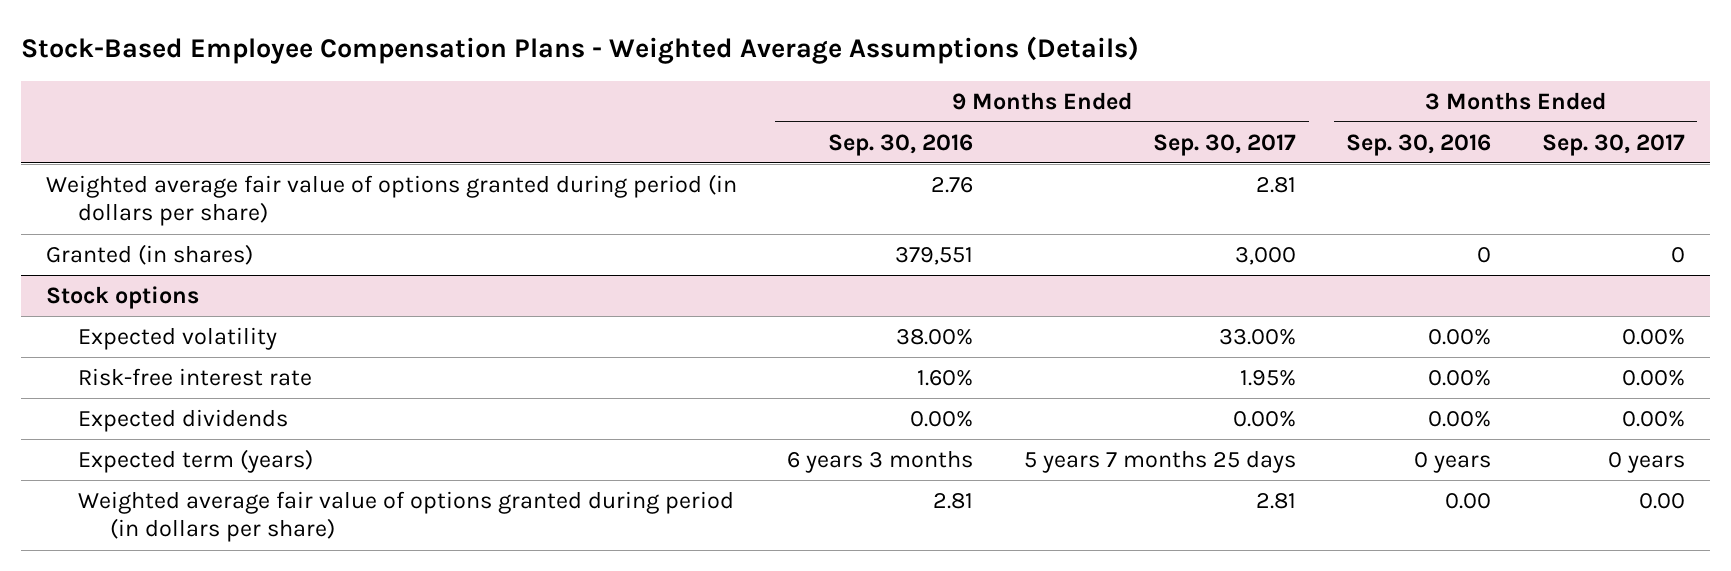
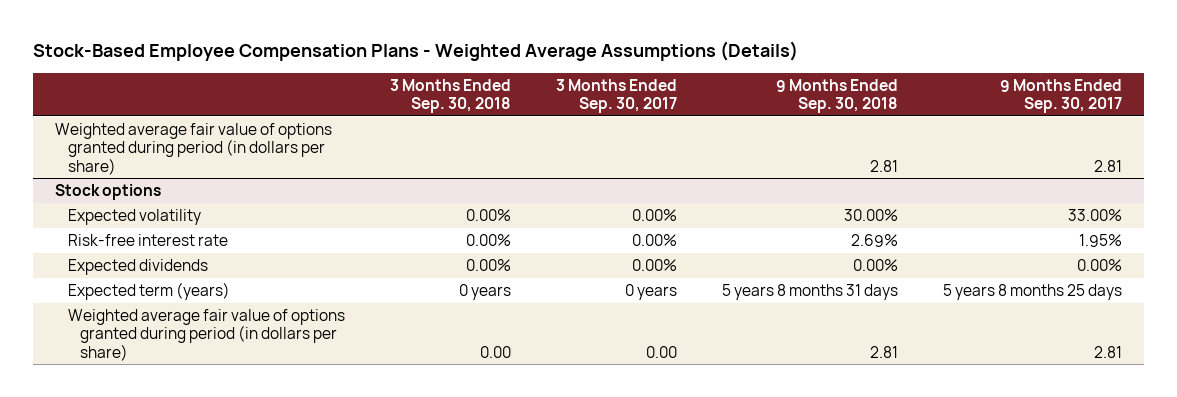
[828,133,974,156] Sep. 30, 2016 -> none
[1346,133,1492,156] Sep. 30, 2016 -> none
none -> [389,78,511,114] 3 Months Ended Sep. 30, 2018
none -> [775,78,898,114] 9 Months Ended Sep. 30, 2018
[45,243,253,265] Granted (in shares) -> none
[1023,449,1296,473] 5 years 7 months 25 days -> [942,284,1122,301] 5 years 8 months 25 days

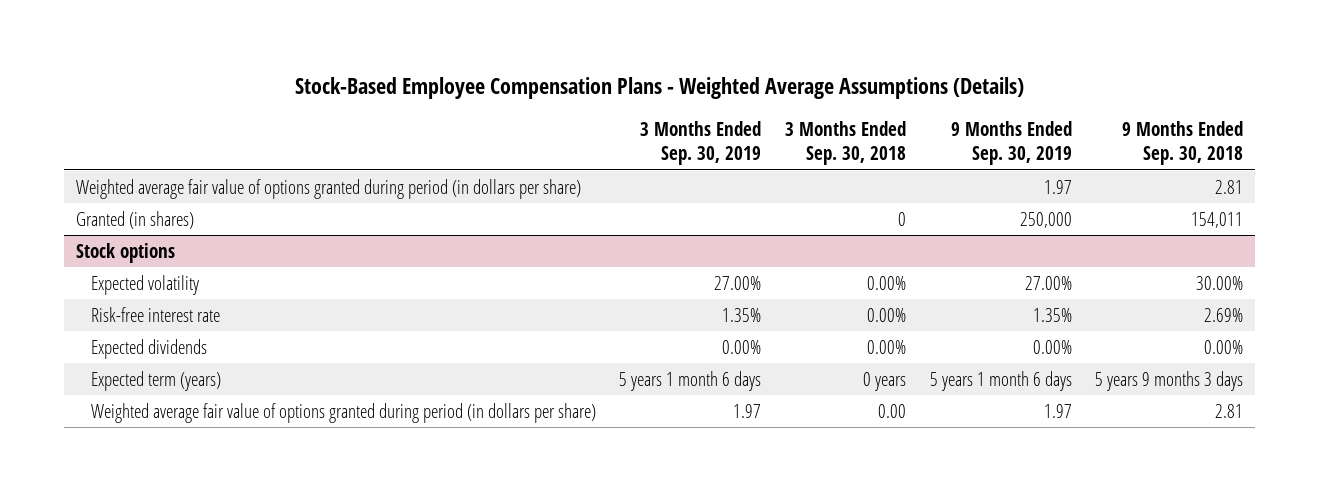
[555,78,677,114] 3 Months Ended Sep. 30, 2017 -> none
[999,78,1122,114] 9 Months Ended Sep. 30, 2017 -> none
none -> [640,120,762,166] 3 Months Ended Sep. 30, 2019
none -> [950,120,1072,166] 9 Months Ended Sep. 30, 2019
none -> [76,210,195,229] Granted (in shares)
[721,284,898,301] 5 years 8 months 31 days -> [1095,370,1244,391] 5 years 9 months 3 days

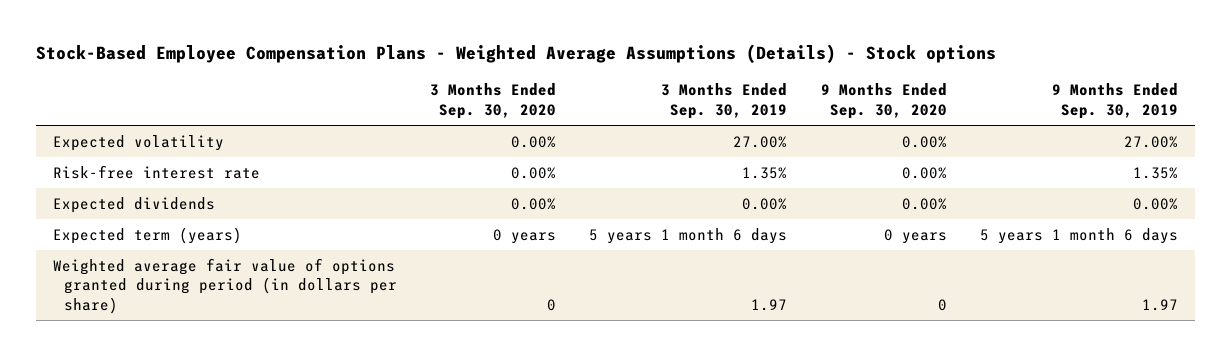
[294,76,1024,99] Stock-Based Employee Compensation Plans - Weighted Average Assumptions (Details) -> [35,44,996,64] Stock-Based Employee Compensation Plans - Weighted Average Assumptions (Details) - Stock options
[785,120,907,166] 3 Months Ended Sep. 30, 2018 -> none
[1122,120,1244,166] 9 Months Ended Sep. 30, 2018 -> none
none -> [430,83,557,119] 3 Months Ended Sep. 30, 2020
none -> [820,83,947,119] 9 Months Ended Sep. 30, 2020
[76,178,582,199] Weighted average fair value of options granted during period (in dollars per share) -> none
[76,210,195,229] Granted (in shares) -> none
[76,242,176,263] Stock options -> none

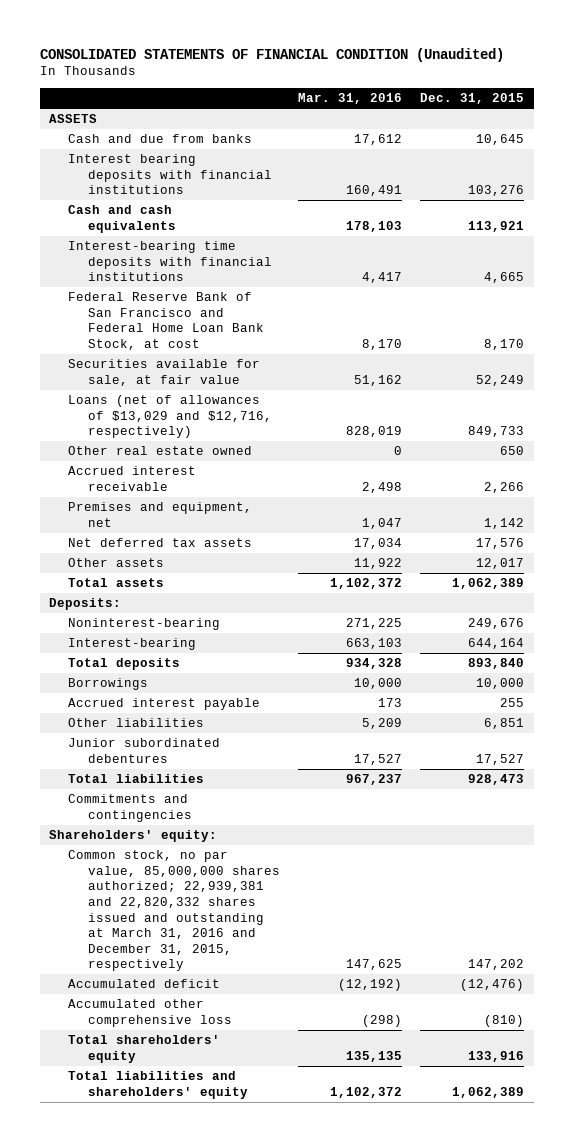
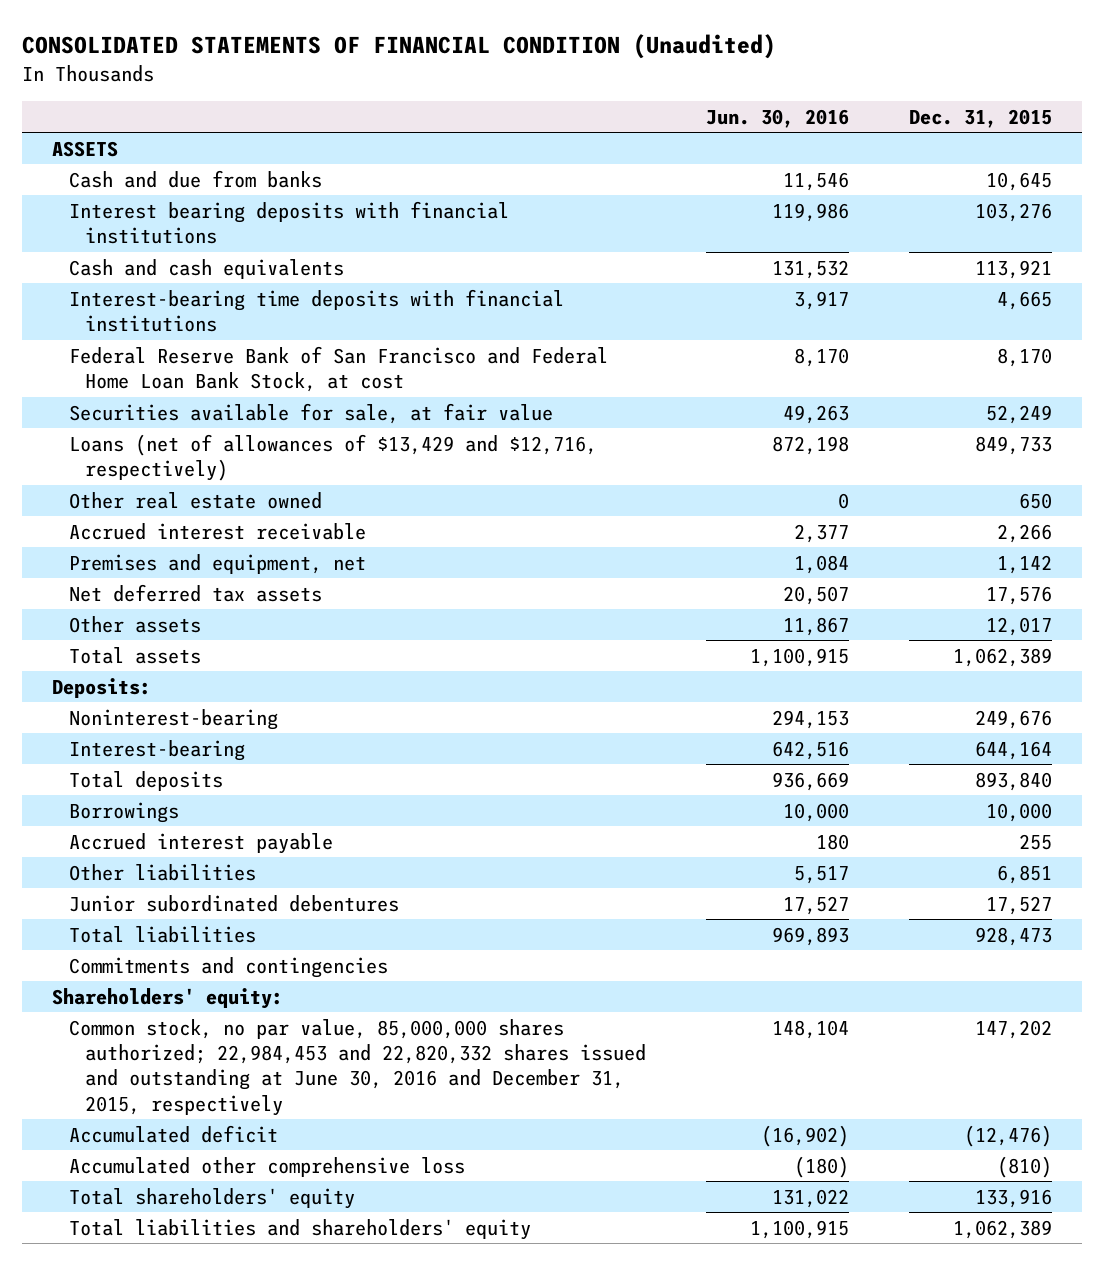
[298,93,403,105] Mar. 31, 2016 -> none
none -> [705,108,849,128] Jun. 30, 2016
[68,395,272,439] Loans (net of allowances of $13,029 and $12,716, respectively) -> [68,433,597,482] Loans (net of allowances of $13,429 and $12,716, respectively)
[68,850,280,972] Common stock, no par value, 85,000,000 shares authorized; 22,939,381 and 22,820,332 shares issued and outstanding at March 31, 2016 and December 31, 2015, respectively -> [68,1018,647,1116] Common stock, no par value, 85,000,000 shares authorized; 22,984,453 and 22,820,332 shares issued and outstanding at June 30, 2016 and December 31, 2015, respectively

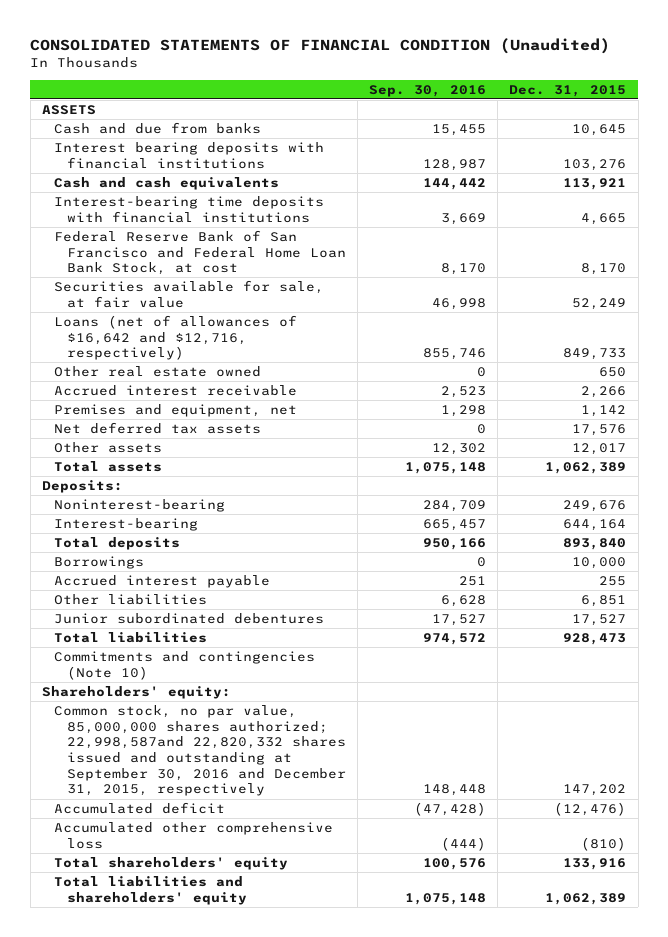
[705,108,849,128] Jun. 30, 2016 -> none
none -> [369,84,487,97] Sep. 30, 2016
[68,433,597,482] Loans (net of allowances of $13,429 and $12,716, respectively) -> [54,314,298,361] Loans (net of allowances of $16,642 and $12,716, respectively)
[68,956,388,978] Commitments and contingencies -> [54,650,316,680] Commitments and contingencies (Note 10)
[68,1018,647,1116] Common stock, no par value, 85,000,000 shares authorized; 22,984,453 and 22,820,332 shares issued and outstanding at June 30, 2016 and December 31, 2015, respectively -> [54,704,346,797] Common stock, no par value, 85,000,000 shares authorized; 22,998,587and 22,820,332 shares issued and outstanding at September 30, 2016 and December 31, 2015, respectively

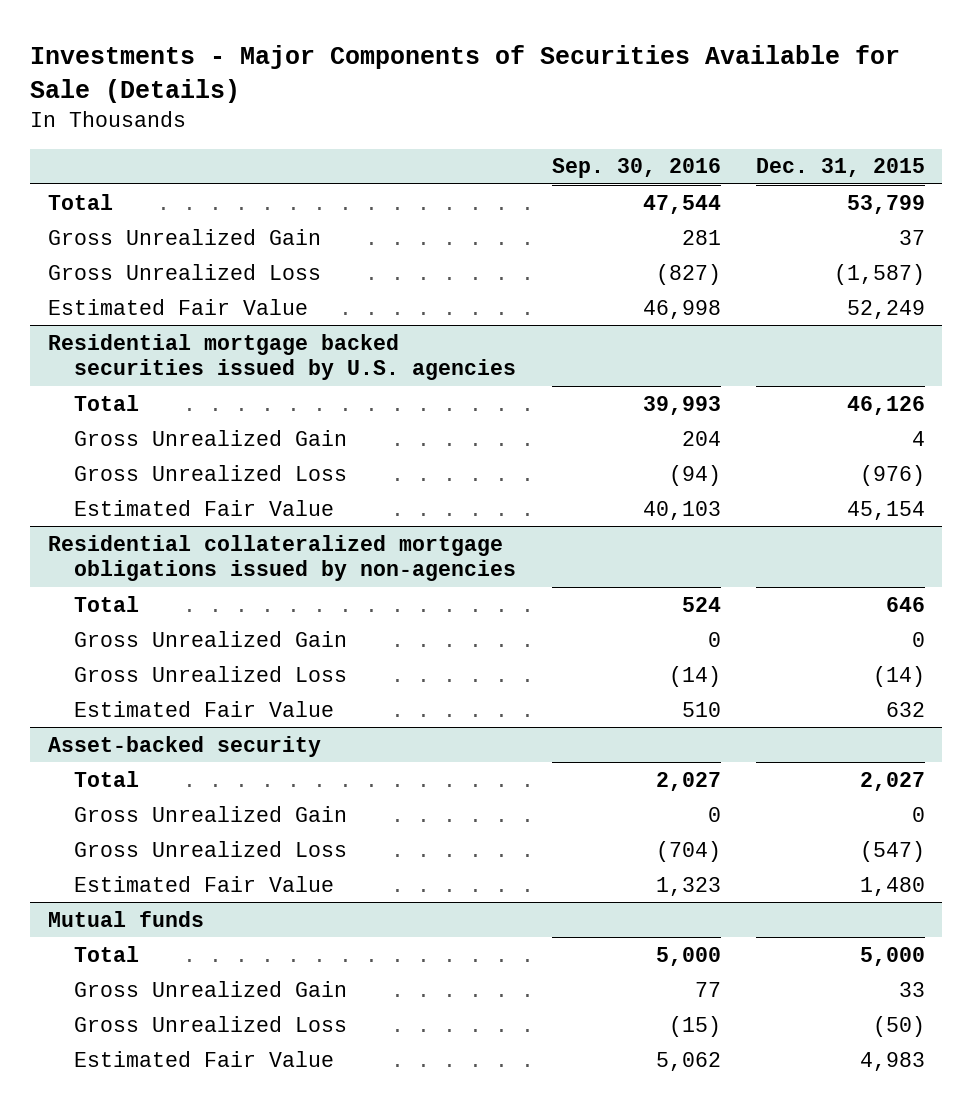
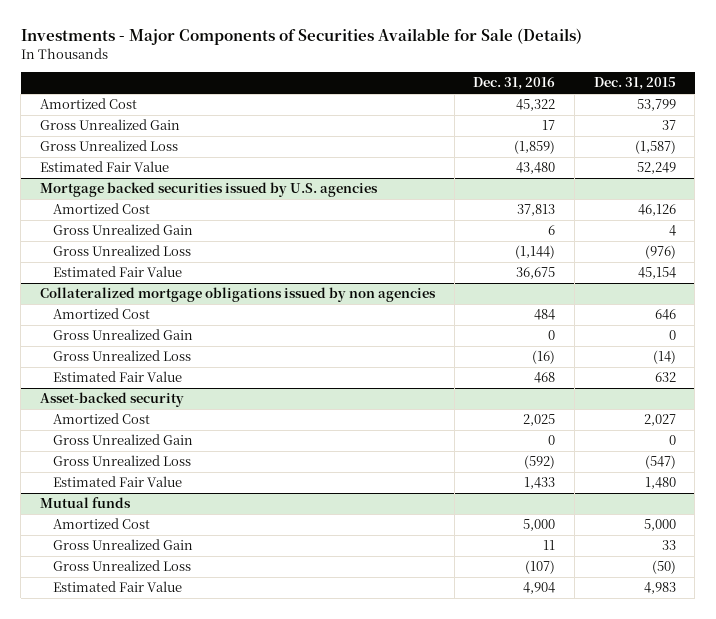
[551,158,721,179] Sep. 30, 2016 -> none
none -> [473,77,556,91] Dec. 31, 2016
[47,193,113,210] Total -> [40,98,138,110] Amortized Cost
[47,333,517,381] Residential mortgage backed securities issued by U.S. agencies -> [40,182,379,198] Mortgage backed securities issued by U.S. agencies
[74,394,140,411] Total -> [52,203,150,215] Amortized Cost
[47,534,517,582] Residential collateralized mortgage obligations issued by non-agencies -> [40,287,437,303] Collateralized mortgage obligations issued by non agencies
[74,595,140,612] Total -> [52,308,150,320] Amortized Cost
[74,770,140,787] Total -> [52,413,150,425] Amortized Cost
[74,945,140,962] Total -> [52,518,150,530] Amortized Cost

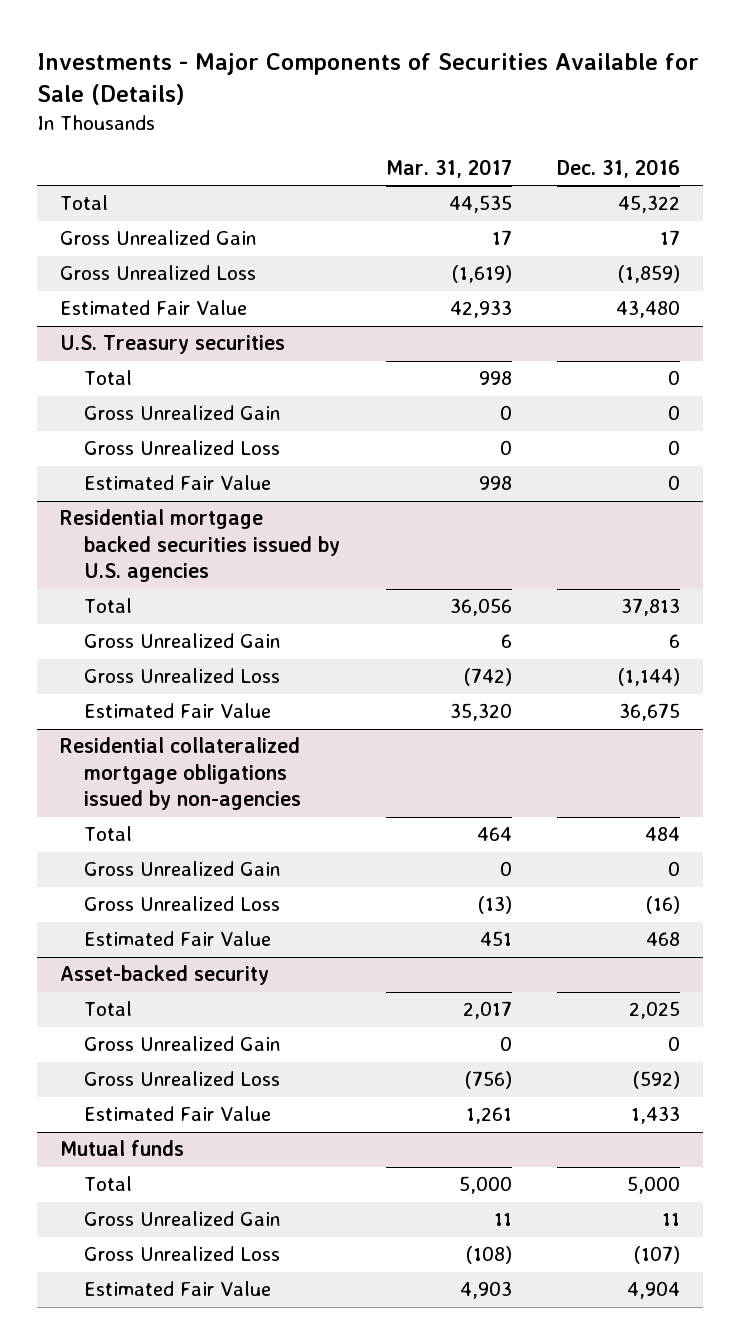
[593,77,676,91] Dec. 31, 2015 -> none
none -> [385,159,512,179] Mar. 31, 2017
[40,98,138,110] Amortized Cost -> [60,195,109,211] Total
none -> [60,335,286,355] U.S. Treasury securities
none -> [84,370,133,386] Total
none -> [84,405,281,421] Gross Unrealized Gain
none -> [84,440,281,456] Gross Unrealized Loss
none -> [84,475,272,491] Estimated Fair Value
[40,182,379,198] Mortgage backed securities issued by U.S. agencies -> [60,509,341,583] Residential mortgage backed securities issued by U.S. agencies
[52,203,150,215] Amortized Cost -> [84,598,133,614] Total
[40,287,437,303] Collateralized mortgage obligations issued by non agencies -> [60,737,302,811] Residential collateralized mortgage obligations issued by non-agencies
[52,308,150,320] Amortized Cost -> [84,826,133,842] Total
[52,413,150,425] Amortized Cost -> [84,1001,133,1017] Total
[52,518,150,530] Amortized Cost -> [84,1176,133,1192] Total

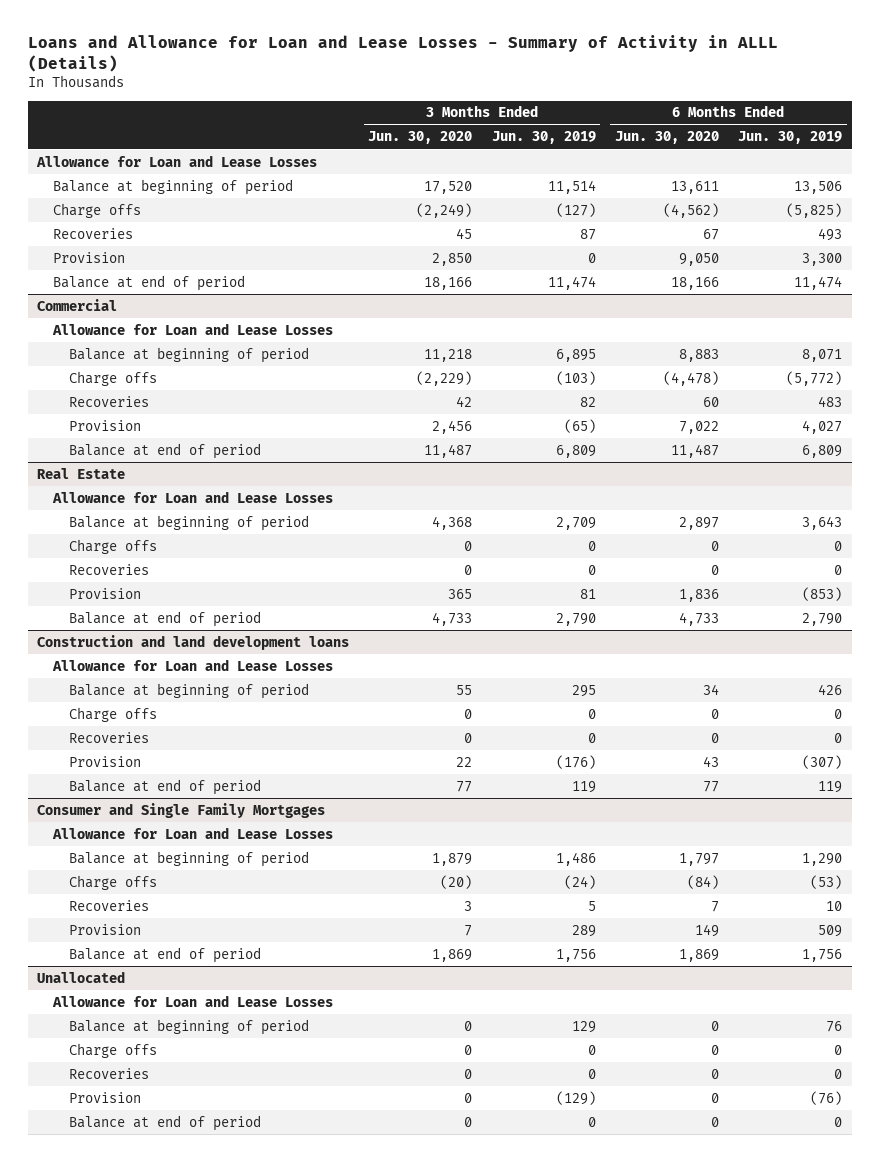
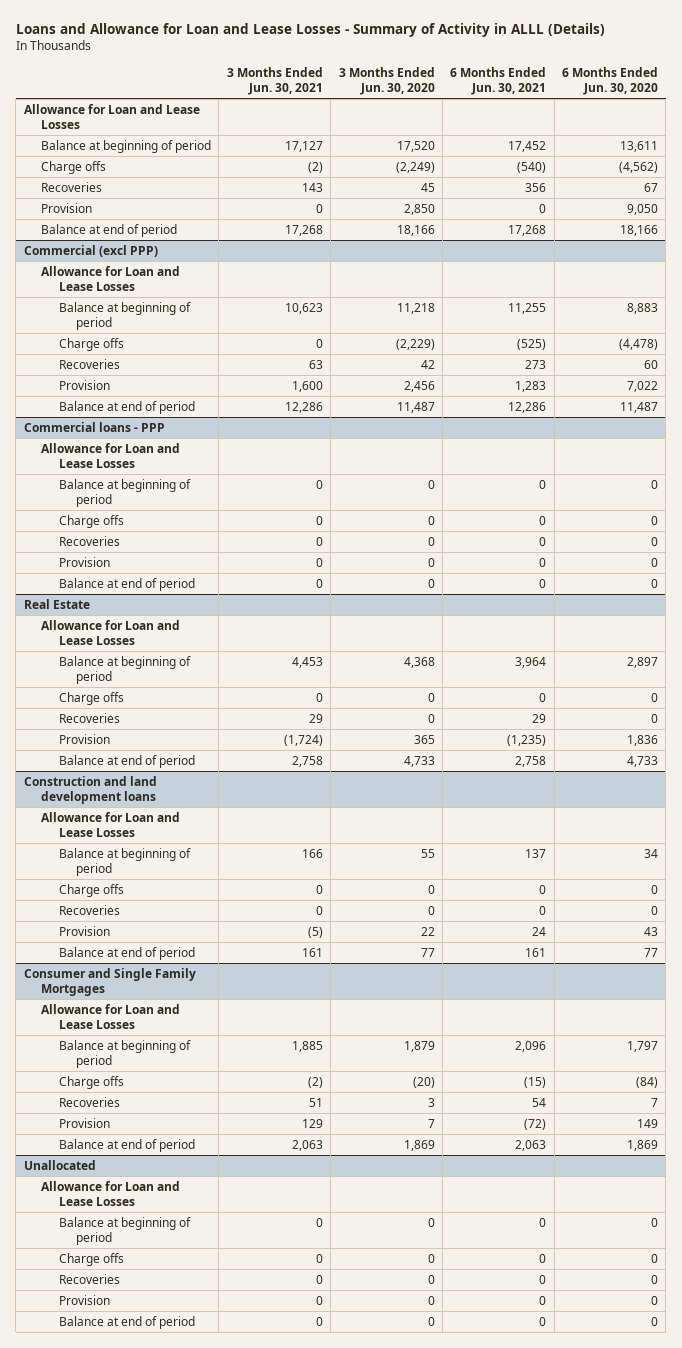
[491,131,596,145] Jun. 30, 2019 -> none
[738,131,843,145] Jun. 30, 2019 -> none
none -> [226,66,323,95] 3 Months Ended Jun. 30, 2021
none -> [450,66,547,95] 6 Months Ended Jun. 30, 2021
[37,298,118,311] Commercial -> [23,244,158,257] Commercial (excl PPP)
none -> [23,421,165,432] Commercial loans - PPP
none -> [41,442,181,468] Allowance for Loan and Lease Losses
none -> [58,478,191,507] Balance at beginning of period
none -> [58,514,124,528] Charge offs
none -> [58,535,120,546] Recoveries
none -> [58,556,110,567] Provision
none -> [58,577,195,591] Balance at end of period

